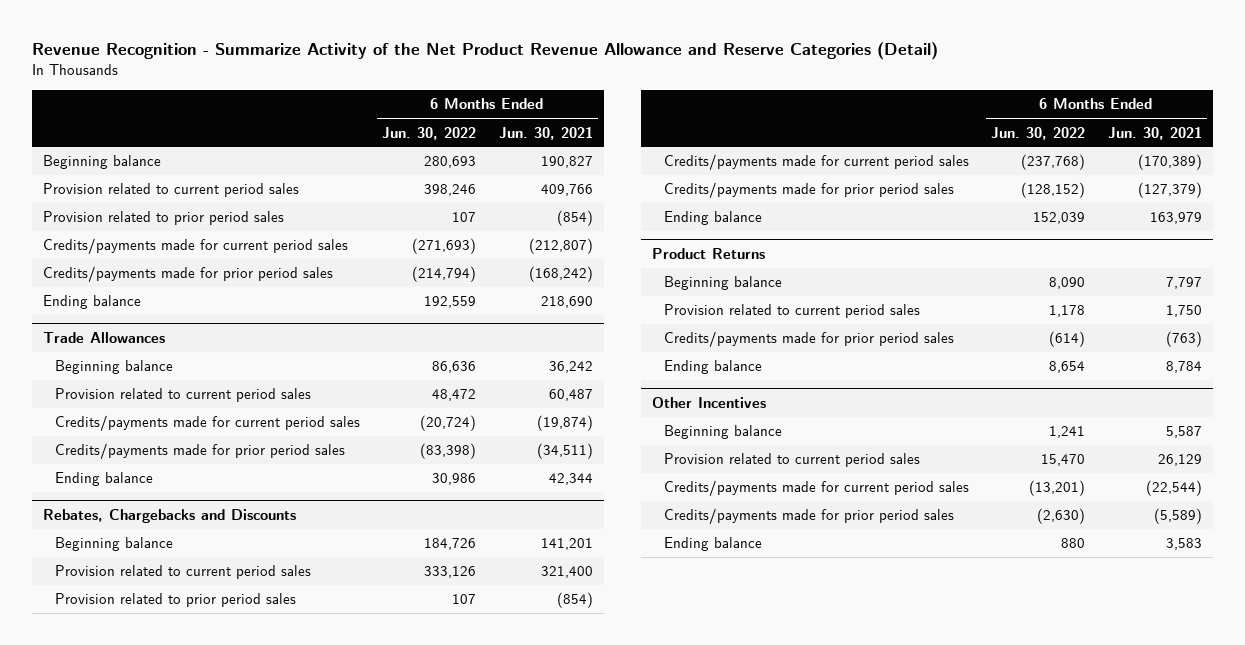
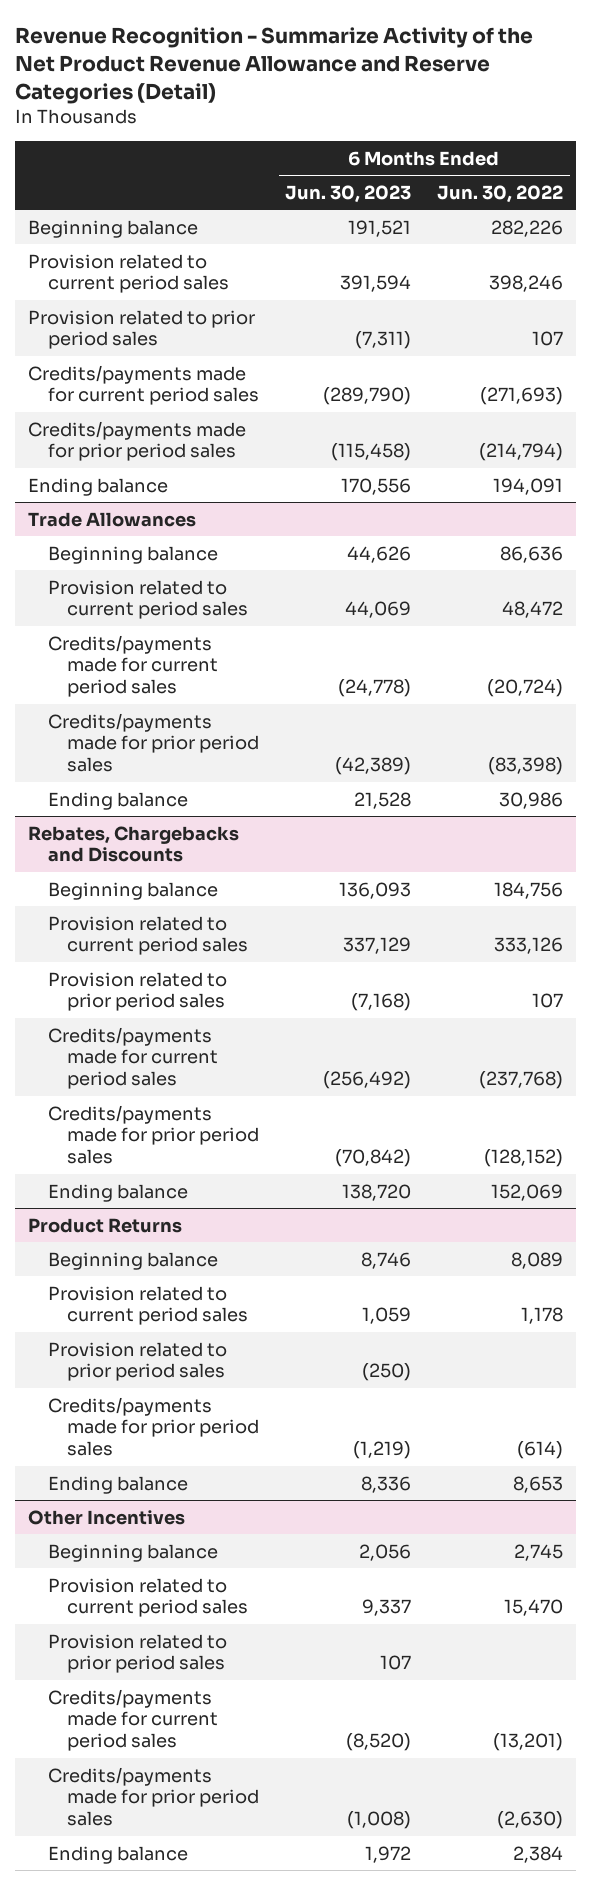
[498,126,593,140] Jun. 30, 2021 -> none
none -> [285,184,412,203] Jun. 30, 2023
[424,156,477,169] 280,693 -> [491,219,564,237] 282,226
[424,296,477,309] 192,559 -> [493,477,564,495] 194,091
[424,538,477,551] 184,726 -> [494,881,564,899] 184,756
[1033,212,1086,225] 152,039 -> [491,1183,564,1201] 152,069
[1049,277,1086,290] 8,090 -> [511,1251,564,1269] 8,089
none -> [47,1341,227,1382] Provision related to prior period sales
[1049,361,1086,374] 8,654 -> [513,1475,564,1493] 8,653
[1049,426,1086,439] 1,241 -> [514,1543,564,1561] 2,745
none -> [47,1633,227,1674] Provision related to prior period sales
[1061,538,1086,549] 880 -> [513,1845,564,1863] 2,384

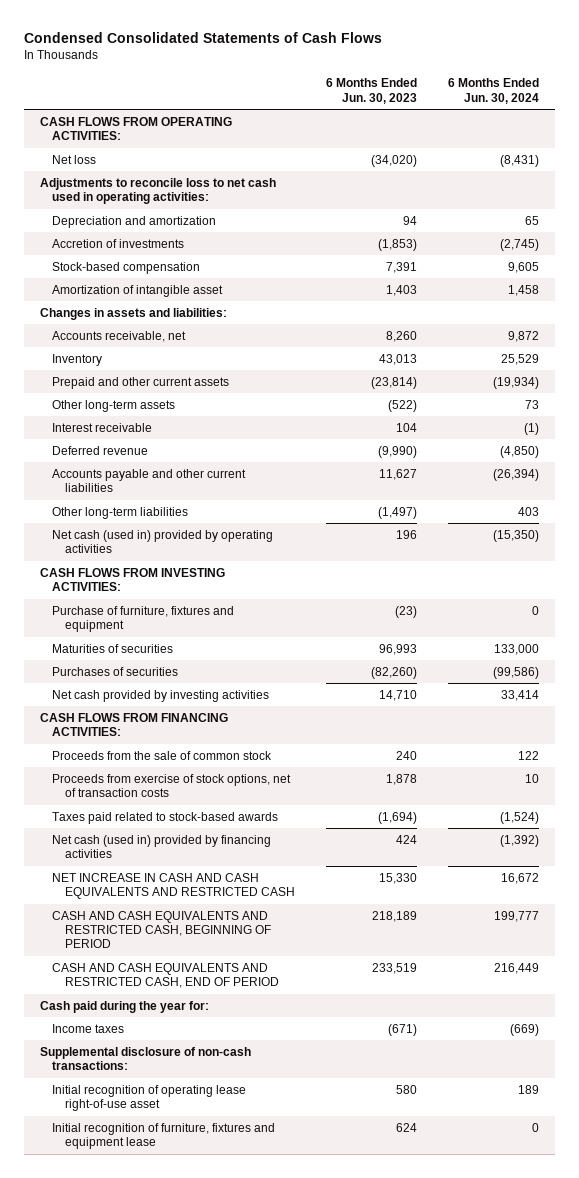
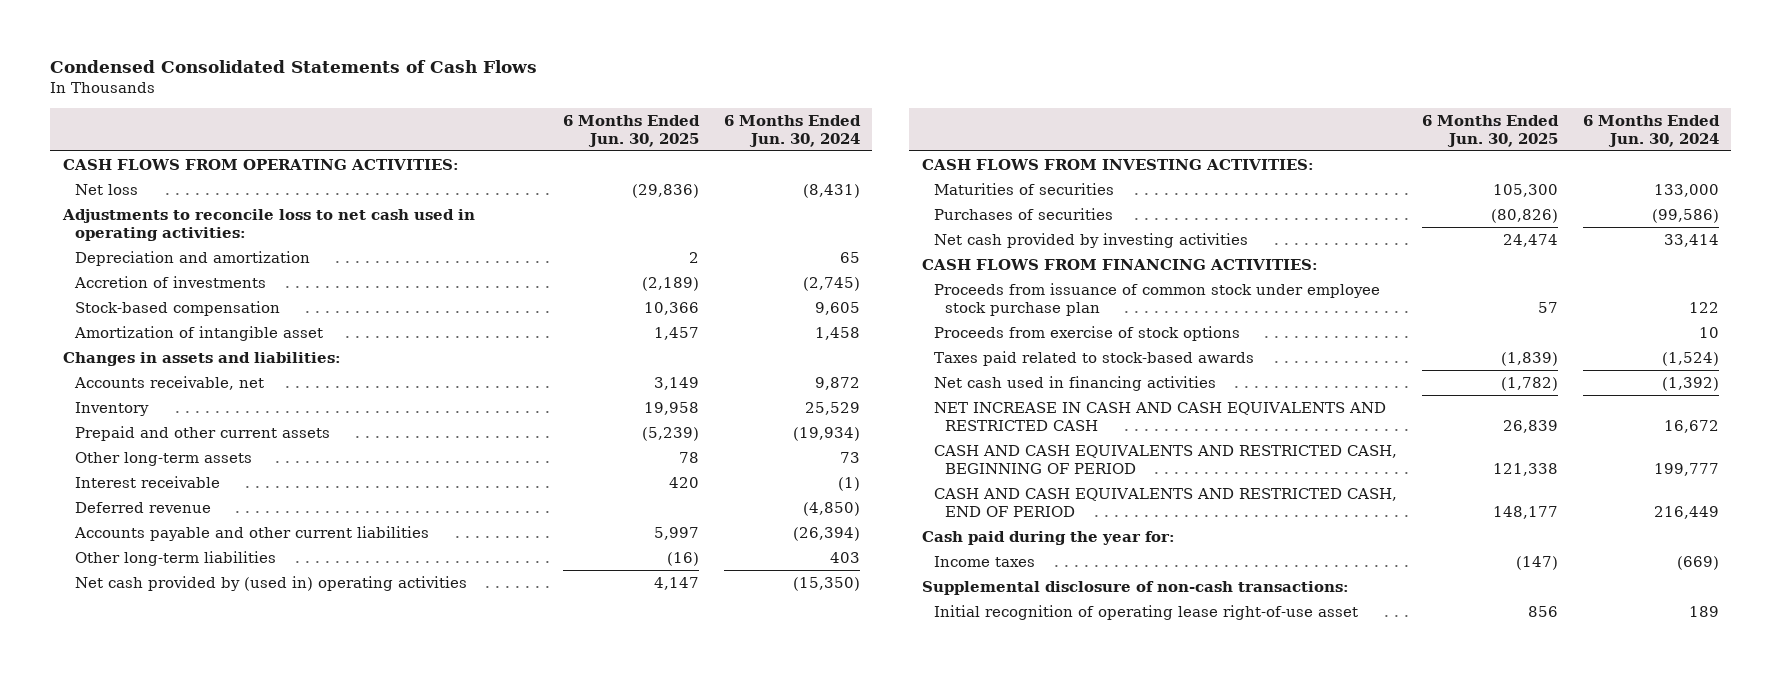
[325,78,417,104] 6 Months Ended Jun. 30, 2023 -> none
none -> [562,115,700,147] 6 Months Ended Jun. 30, 2025
[52,529,274,554] Net cash (used in) provided by operating activities -> [74,575,467,591] Net cash provided by (used in) operating activities
[52,605,235,633] Purchase of furniture, fixtures and equipment -> none
[52,750,273,760] Proceeds from the sale of common stock -> [933,282,1380,316] Proceeds from issuance of common stock under employee stock purchase plan
[52,773,292,798] Proceeds from exercise of stock options, net of transaction costs -> [933,325,1240,341] Proceeds from exercise of stock options
[52,834,272,859] Net cash (used in) provided by financing activities -> [933,375,1216,391] Net cash used in financing activities
[52,1122,276,1150] Initial recognition of furniture, fixtures and equipment lease -> none

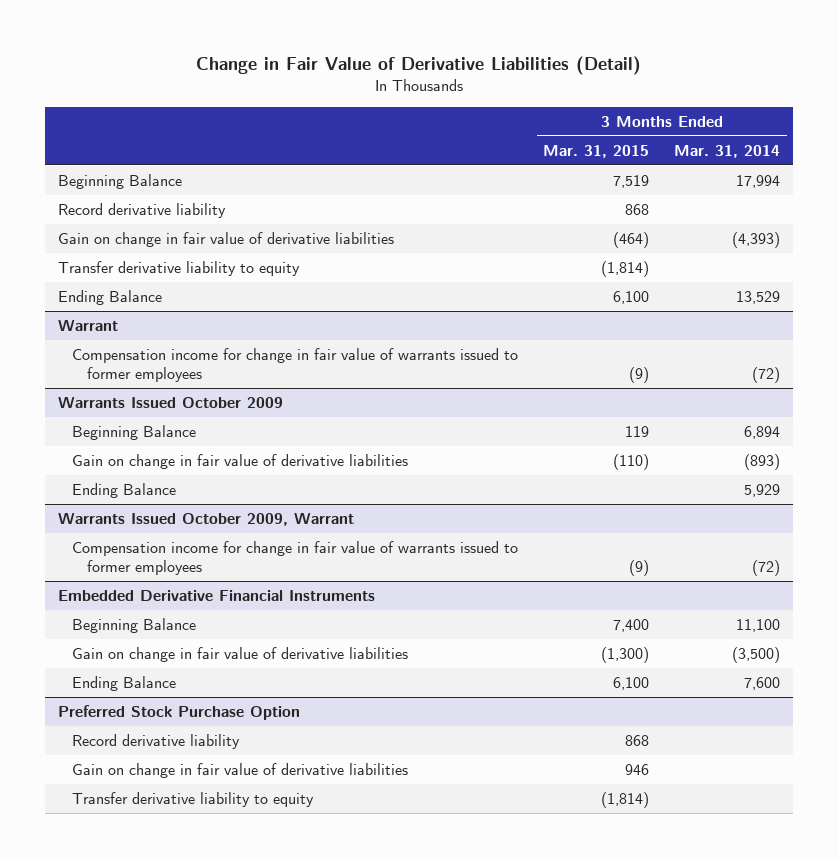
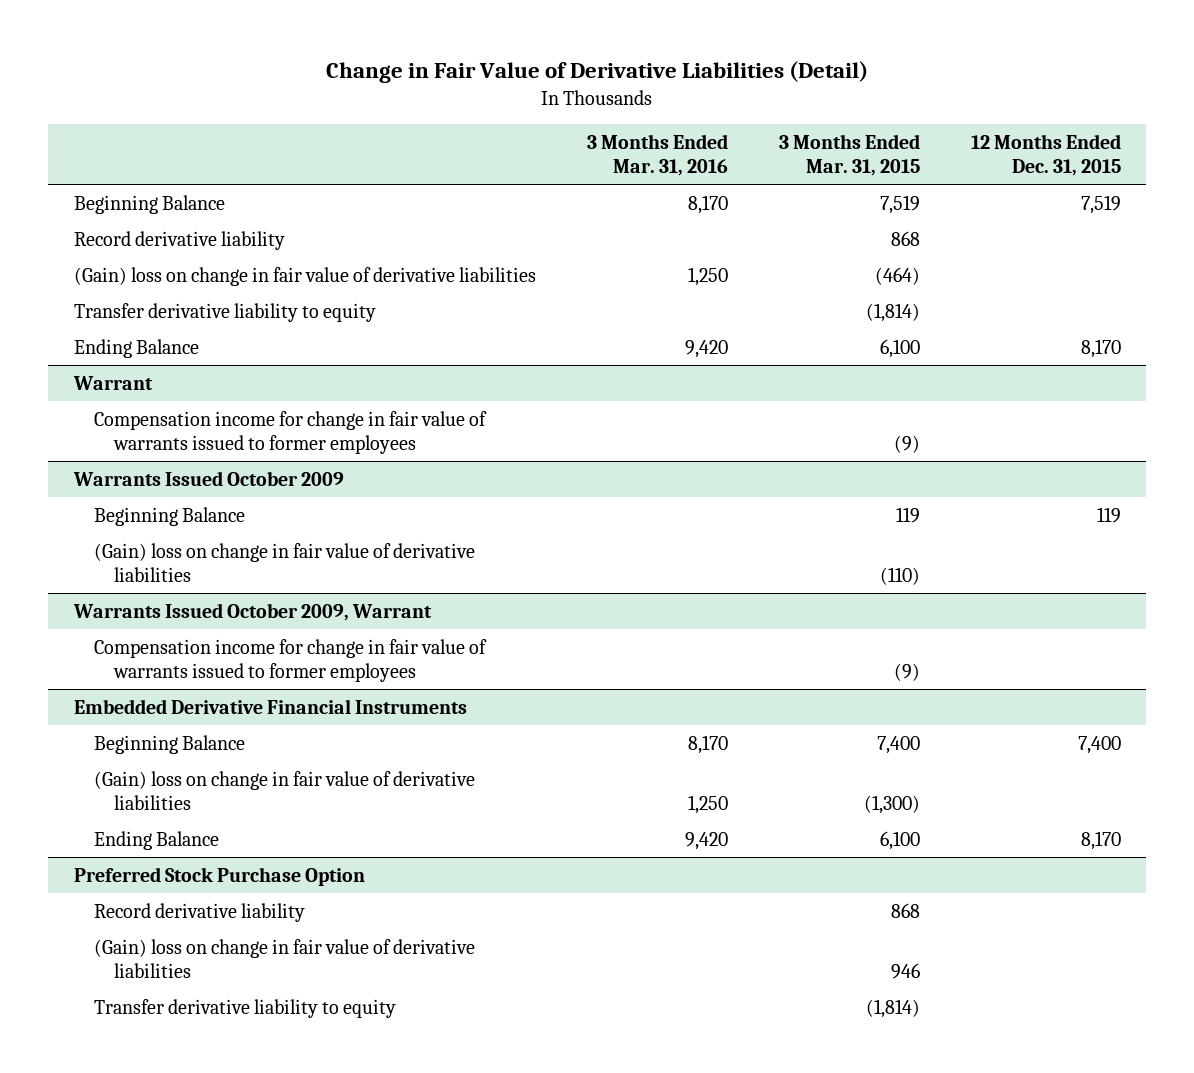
[674,144,781,158] Mar. 31, 2014 -> none
none -> [586,133,728,176] 3 Months Ended Mar. 31, 2016
none -> [970,133,1121,176] 12 Months Ended Dec. 31, 2015
[57,232,394,248] Gain on change in fair value of derivative liabilities -> [73,266,536,286] (Gain) loss on change in fair value of derivative liabilities
[72,483,177,499] Ending Balance -> none
[72,454,409,470] Gain on change in fair value of derivative liabilities -> [93,542,475,582] (Gain) loss on change in fair value of derivative liabilities
[72,647,409,663] Gain on change in fair value of derivative liabilities -> [93,770,475,810] (Gain) loss on change in fair value of derivative liabilities
[72,763,409,779] Gain on change in fair value of derivative liabilities -> [93,938,475,978] (Gain) loss on change in fair value of derivative liabilities

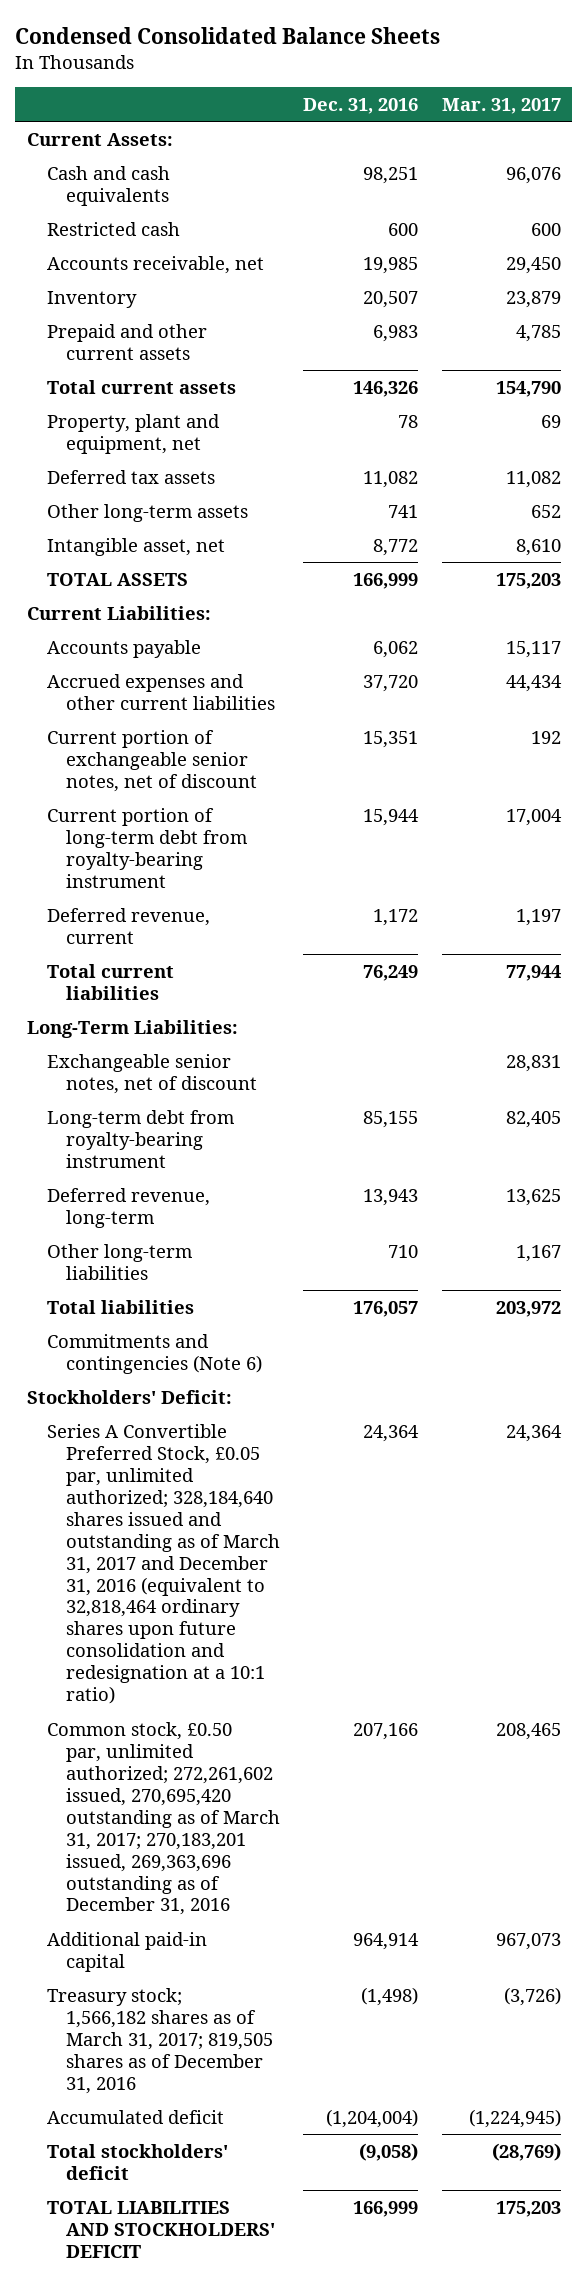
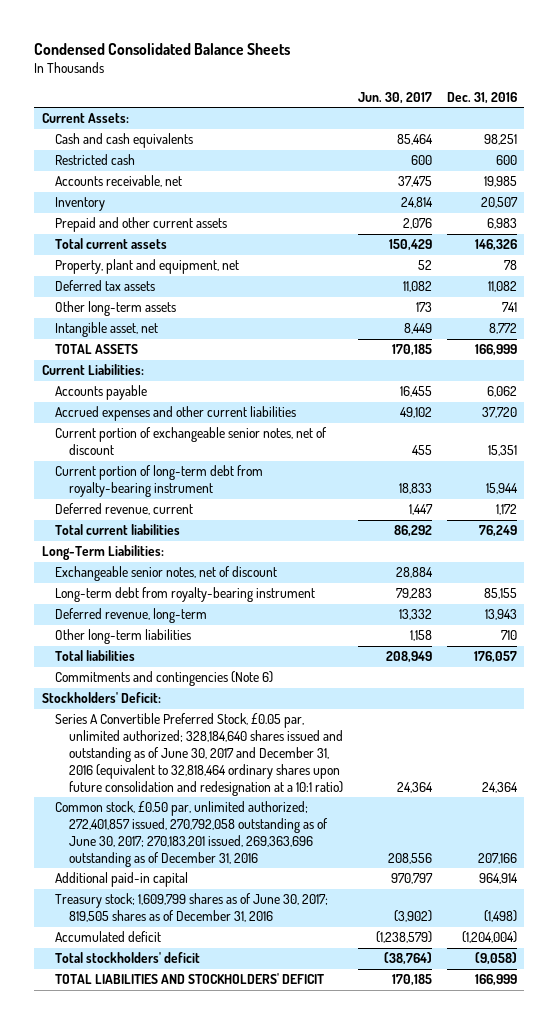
[441,98,561,115] Mar. 31, 2017 -> none
none -> [357,91,432,104] Jun. 30, 2017
[46,1423,281,1705] Series A Convertible Preferred Stock, £0.05 par, unlimited authorized; 328,184,640 shares issued and outstanding as of March 31, 2017 and December 31, 2016 (equivalent to 32,818,464 ordinary shares upon future consolidation and redesignation at a 10:1 ratio) -> [55,713,344,796] Series A Convertible Preferred Stock, £0.05 par, unlimited authorized; 328,184,640 shares issued and outstanding as of June 30, 2017 and December 31, 2016 (equivalent to 32,818,464 ordinary shares upon future consolidation and redesignation at a 10:1 ratio)
[46,1721,281,1916] Common stock, £0.50 par, unlimited authorized; 272,261,602 issued, 270,695,420 outstanding as of March 31, 2017; 270,183,201 issued, 269,363,696 outstanding as of December 31, 2016 -> [55,801,329,867] Common stock, £0.50 par, unlimited authorized; 272,401,857 issued, 270,792,058 outstanding as of June 30, 2017; 270,183,201 issued, 269,363,696 outstanding as of December 31, 2016
[46,1987,274,2094] Treasury stock; 1,566,182 shares as of March 31, 2017; 819,505 shares as of December 31, 2016 -> [55,893,329,923] Treasury stock; 1,609,799 shares as of June 30, 2017; 819,505 shares as of December 31, 2016

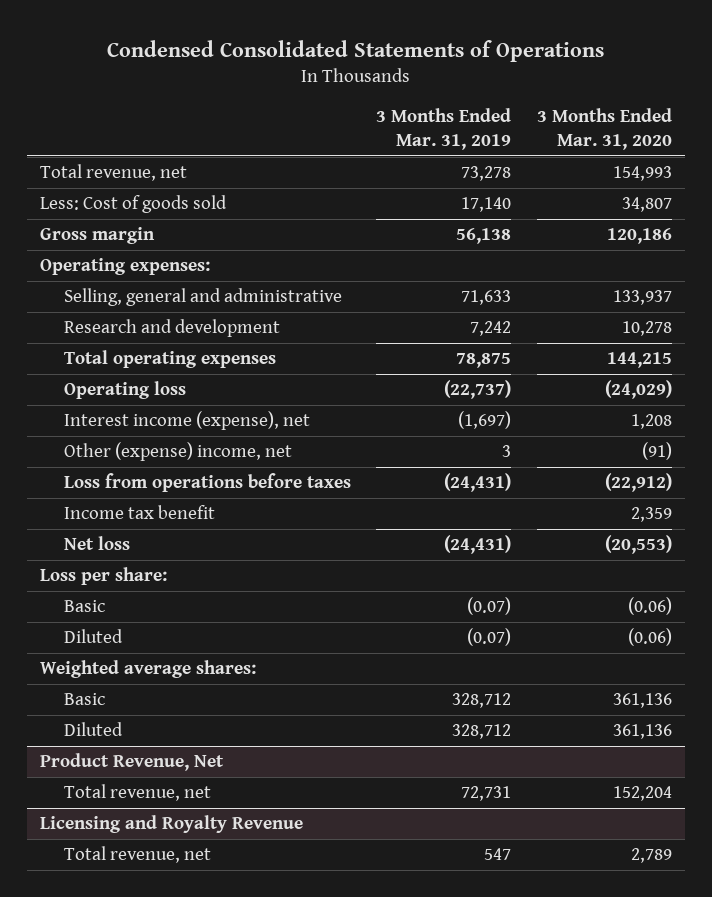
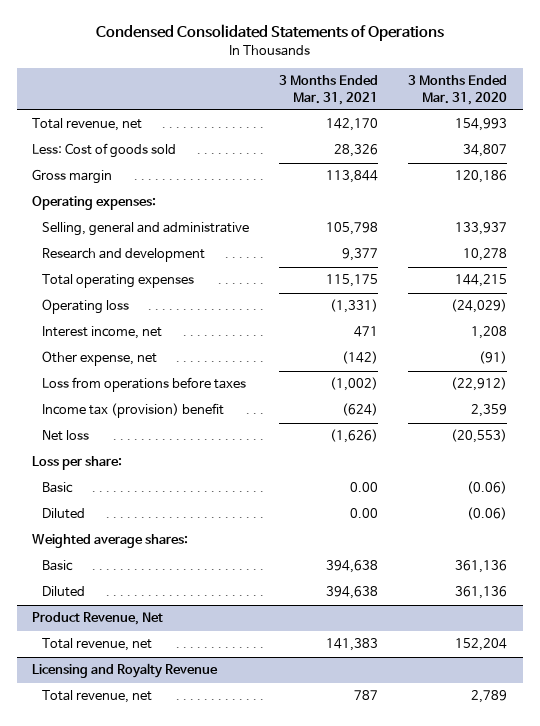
[376,108,512,150] 3 Months Ended Mar. 31, 2019 -> none
none -> [279,75,379,105] 3 Months Ended Mar. 31, 2021
[63,411,310,431] Interest income (expense), net -> [42,326,163,340] Interest income, net
[63,442,292,462] Other (expense) income, net -> [42,351,158,367] Other expense, net
[63,505,215,520] Income tax benefit -> [42,403,225,419] Income tax (provision) benefit

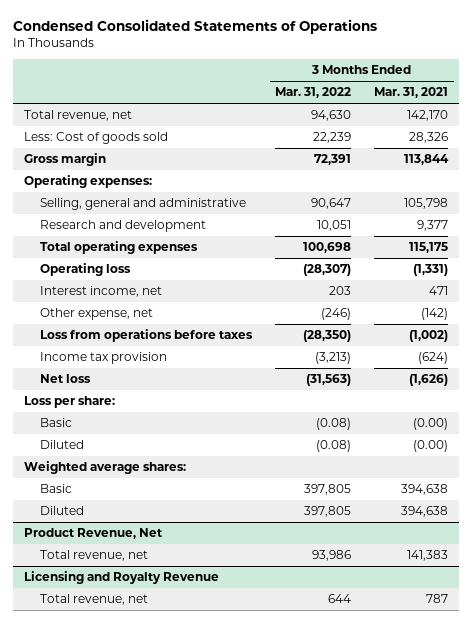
[408,75,508,105] 3 Months Ended Mar. 31, 2020 -> none
none -> [275,87,352,99] Mar. 31, 2022
[42,403,225,419] Income tax (provision) benefit -> [40,352,168,365] Income tax provision
[350,482,379,493] 0.00 -> [413,418,449,431] (0.00)
[350,508,379,519] 0.00 -> [413,440,449,453] (0.00)

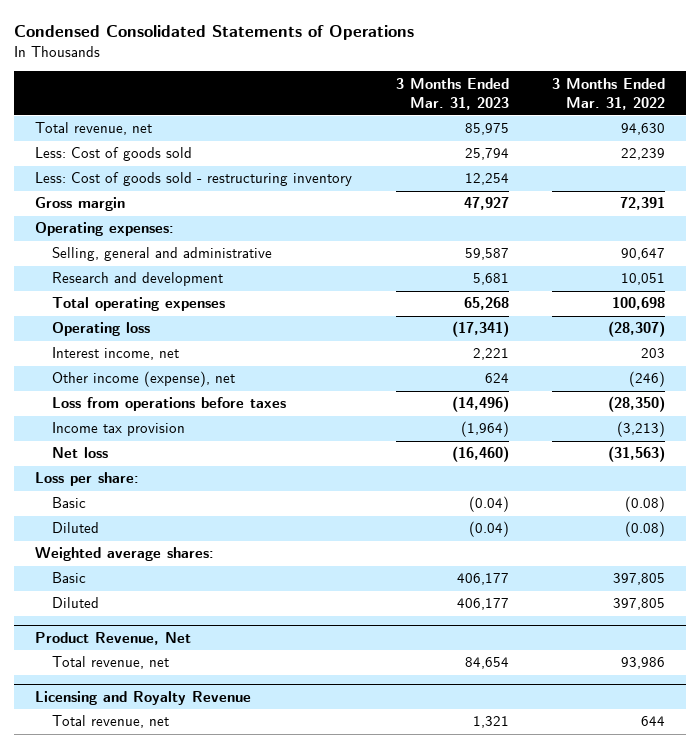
[374,87,449,99] Mar. 31, 2021 -> none
none -> [395,77,509,110] 3 Months Ended Mar. 31, 2023
none -> [35,172,353,187] Less: Cost of goods sold - restructuring inventory
[40,308,154,321] Other expense, net -> [51,371,235,388] Other income (expense), net

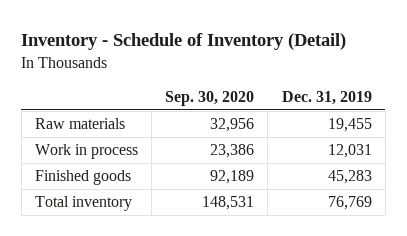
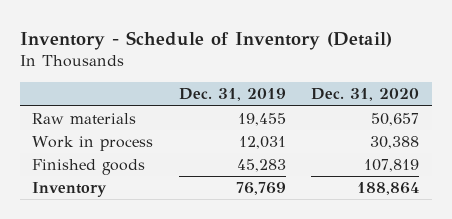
[165,91,255,107] Sep. 30, 2020 -> none
none -> [311,88,420,102] Dec. 31, 2020
[35,196,133,212] Total inventory -> [32,182,108,198] Inventory

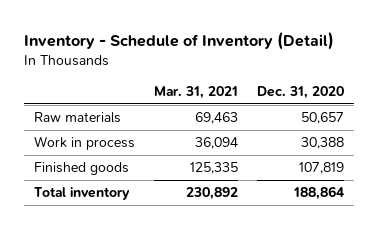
[178,88,286,102] Dec. 31, 2019 -> none
none -> [153,85,238,99] Mar. 31, 2021
[32,182,108,198] Inventory -> [33,187,130,201] Total inventory

